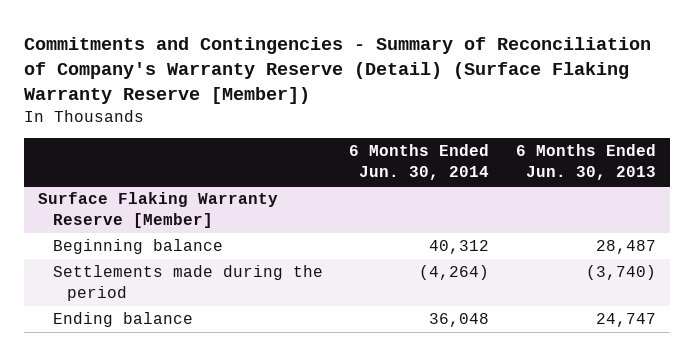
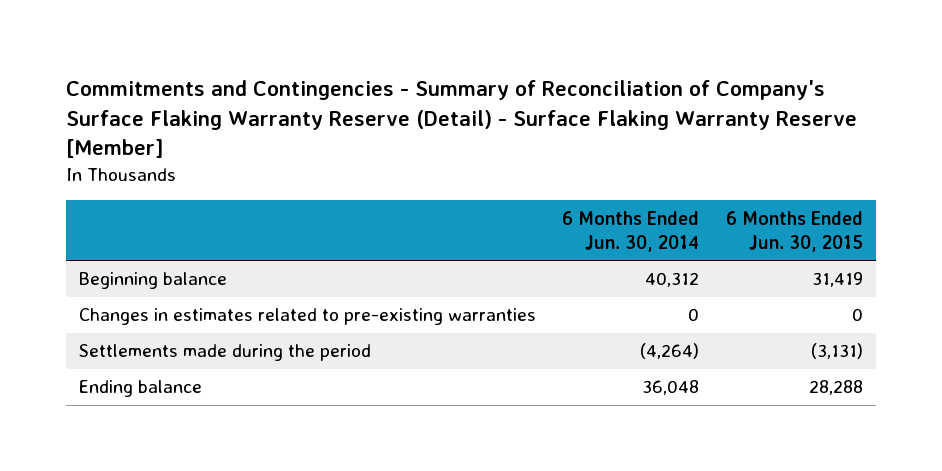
[24,36,652,104] Commitments and Contingencies - Summary of Reconciliation of Company's Warranty Reserve (Detail) (Surface Flaking Warranty Reserve [Member]) -> [66,79,858,159] Commitments and Contingencies - Summary of Reconciliation of Company's Surface Flaking Warranty Reserve (Detail) - Surface Flaking Warranty Reserve [Member]
[516,144,657,181] 6 Months Ended Jun. 30, 2013 -> none
none -> [725,210,863,253] 6 Months Ended Jun. 30, 2015
[37,192,278,229] Surface Flaking Warranty Reserve [Member] -> none
none -> [79,308,537,326] Changes in estimates related to pre-existing warranties

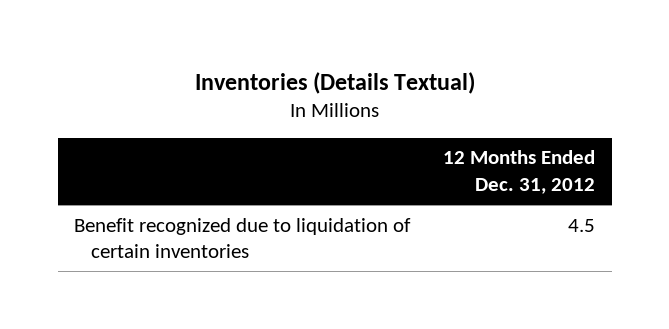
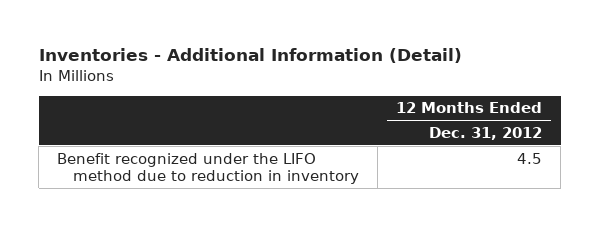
[194,71,475,94] Inventories (Details Textual) -> [38,48,462,64] Inventories - Additional Information (Detail)
[74,217,412,259] Benefit recognized due to liquidation of certain inventories -> [57,152,359,184] Benefit recognized under the LIFO method due to reduction in inventory

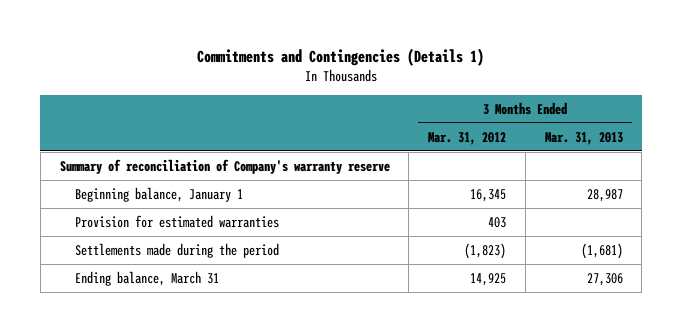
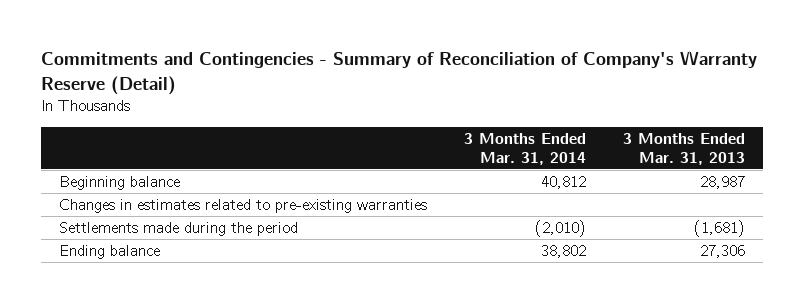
[197,47,485,66] Commitments and Contingencies (Details 1) -> [41,50,758,95] Commitments and Contingencies - Summary of Reconciliation of Company's Warranty Reserve (Detail)
[428,131,507,145] Mar. 31, 2012 -> none
none -> [464,132,587,165] 3 Months Ended Mar. 31, 2014
[59,158,390,174] Summary of reconciliation of Company's warranty reserve -> none
[75,186,244,202] Beginning balance, January 1 -> [59,175,181,190] Beginning balance
[75,214,280,228] Provision for estimated warranties -> [59,198,428,213] Changes in estimates related to pre-existing warranties
[75,270,220,286] Ending balance, March 31 -> [59,244,161,259] Ending balance

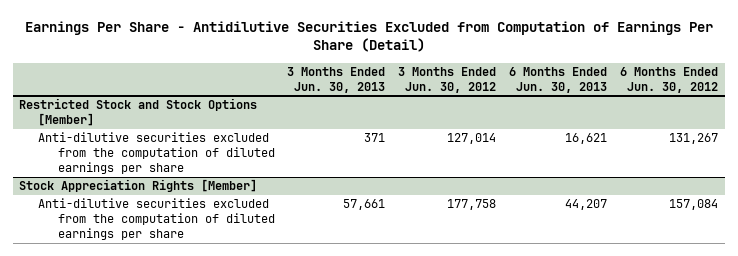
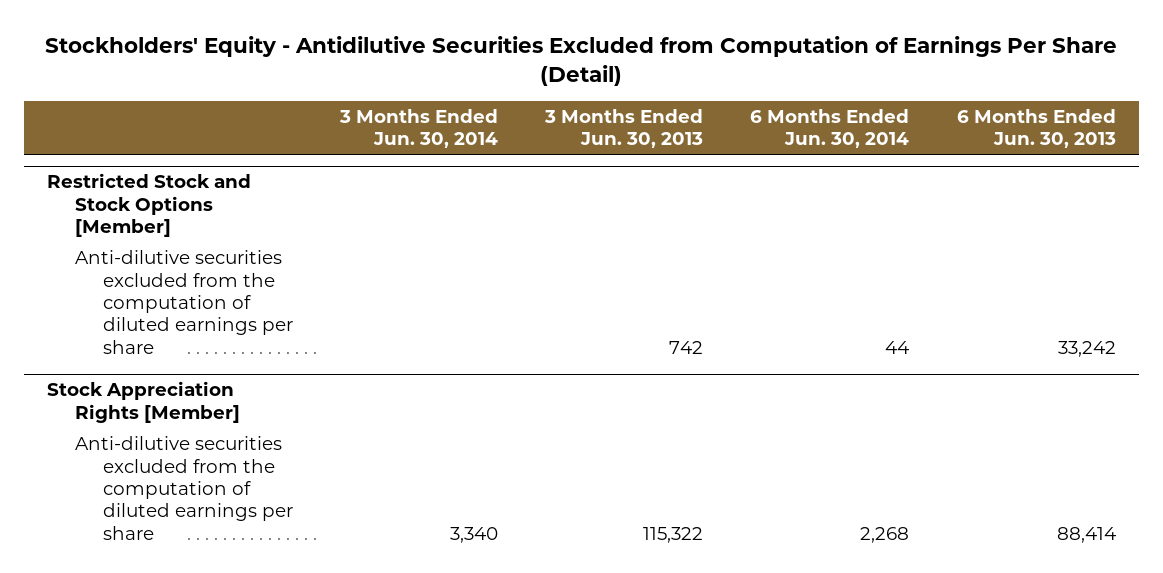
[24,20,713,53] Earnings Per Share - Antidilutive Securities Excluded from Computation of Earnings Per Share (Detail) -> [45,35,1118,86] Stockholders' Equity - Antidilutive Securities Excluded from Computation of Earnings Per Share (Detail)
[398,67,497,93] 3 Months Ended Jun. 30, 2012 -> none
[620,67,719,93] 6 Months Ended Jun. 30, 2012 -> none
none -> [339,108,499,149] 3 Months Ended Jun. 30, 2014
none -> [750,108,910,149] 6 Months Ended Jun. 30, 2014
[364,133,386,143] 371 -> [669,340,704,354] 742
[565,133,608,145] 16,621 -> [1057,340,1116,357] 33,242
[343,199,386,211] 57,661 -> [643,526,704,543] 115,322
[565,199,608,211] 44,207 -> [1056,526,1116,543] 88,414

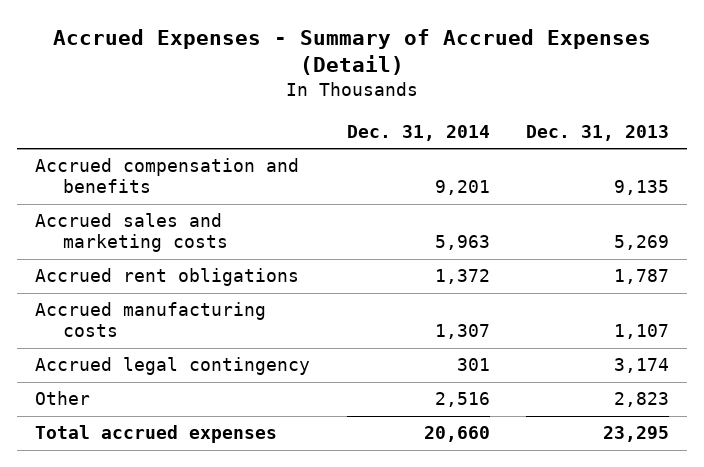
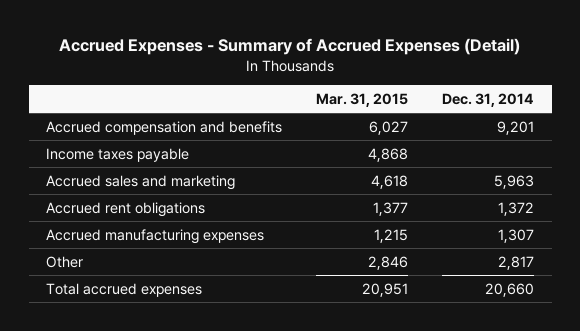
[526,124,670,141] Dec. 31, 2013 -> none
none -> [316,92,409,107] Mar. 31, 2015
none -> [45,147,189,162] Income taxes payable
[35,213,228,253] Accrued sales and marketing costs -> [45,174,235,190] Accrued sales and marketing
[35,357,311,376] Accrued legal contingency -> none
[35,302,267,338] Accrued manufacturing costs -> [45,228,264,244] Accrued manufacturing expenses
[434,392,490,408] 2,516 -> [498,255,535,270] 2,817

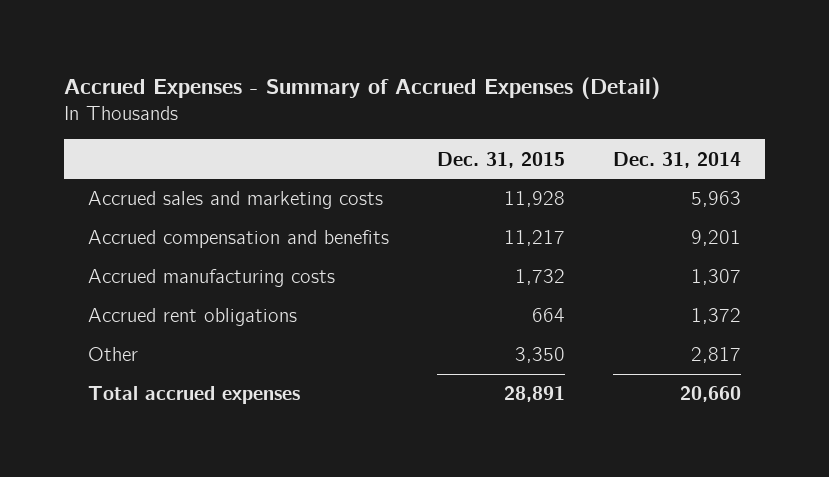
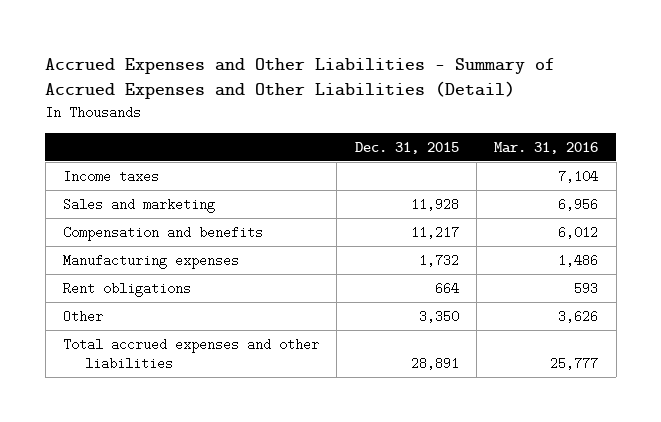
[64,77,661,100] Accrued Expenses - Summary of Accrued Expenses (Detail) -> [45,58,556,100] Accrued Expenses and Other Liabilities - Summary of Accrued Expenses and Other Liabilities (Detail)
[612,151,741,168] Dec. 31, 2014 -> none
none -> [494,141,599,154] Mar. 31, 2016
none -> [62,169,159,183] Income taxes
[88,191,384,210] Accrued sales and marketing costs -> [62,197,215,213] Sales and marketing
[88,230,390,249] Accrued compensation and benefits -> [62,225,263,241] Compensation and benefits
[88,269,336,288] Accrued manufacturing costs -> [62,253,239,269] Manufacturing expenses
[88,308,298,327] Accrued rent obligations -> [62,281,191,297] Rent obligations
[88,386,301,405] Total accrued expenses -> [62,337,319,370] Total accrued expenses and other liabilities

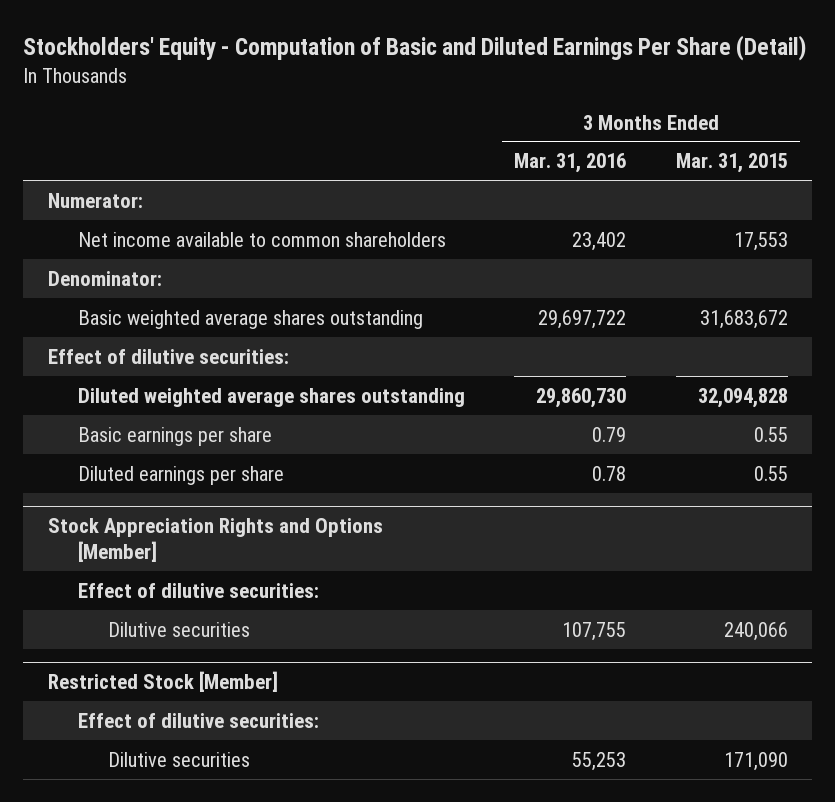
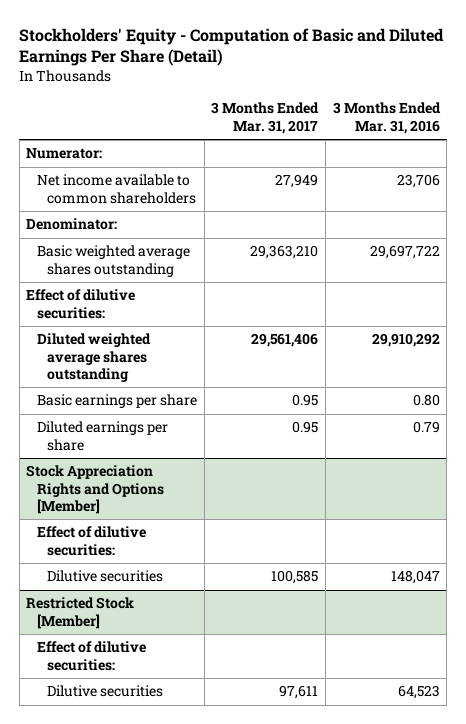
[675,153,788,174] Mar. 31, 2015 -> none
none -> [211,102,320,134] 3 Months Ended Mar. 31, 2017
[572,231,627,251] 23,402 -> [396,174,440,189] 23,706
[536,387,627,408] 29,860,730 -> [371,333,440,348] 29,910,292
[592,426,627,442] 0.79 -> [412,394,440,407] 0.80
[592,465,627,481] 0.78 -> [412,421,440,434] 0.79
[562,621,627,641] 107,755 -> [390,570,440,585] 148,047
[572,751,627,771] 55,253 -> [397,685,440,700] 64,523

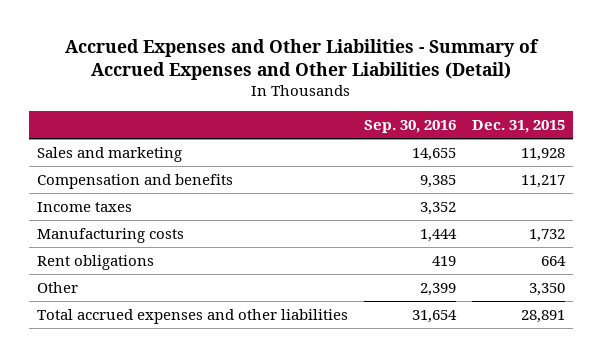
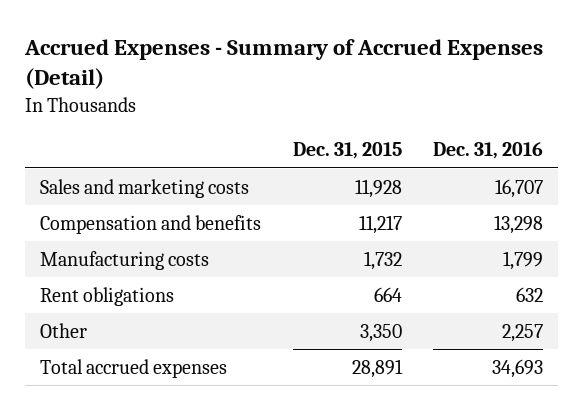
[65,38,540,80] Accrued Expenses and Other Liabilities - Summary of Accrued Expenses and Other Liabilities (Detail) -> [23,39,543,90] Accrued Expenses - Summary of Accrued Expenses (Detail)
[364,120,457,134] Sep. 30, 2016 -> none
none -> [432,142,543,160] Dec. 31, 2016
[37,146,183,162] Sales and marketing -> [40,178,250,198] Sales and marketing costs
[37,201,133,212] Income taxes -> none
[37,308,349,324] Total accrued expenses and other liabilities -> [40,358,228,378] Total accrued expenses

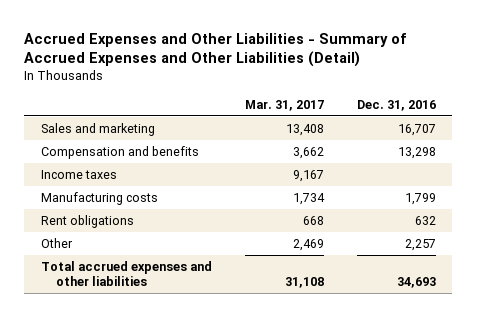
[23,39,543,90] Accrued Expenses - Summary of Accrued Expenses (Detail) -> [24,32,407,68] Accrued Expenses and Other Liabilities - Summary of Accrued Expenses and Other Liabilities (Detail)
[292,142,402,160] Dec. 31, 2015 -> none
none -> [244,99,324,111] Mar. 31, 2017
[40,178,250,198] Sales and marketing costs -> [40,122,155,136] Sales and marketing
none -> [40,169,117,179] Income taxes
[40,358,228,378] Total accrued expenses -> [40,260,212,287] Total accrued expenses and other liabilities

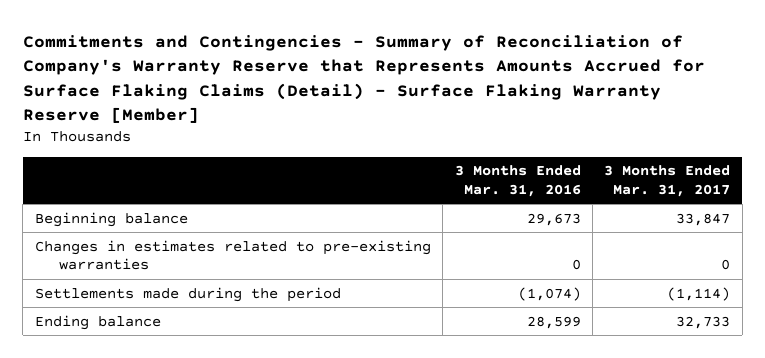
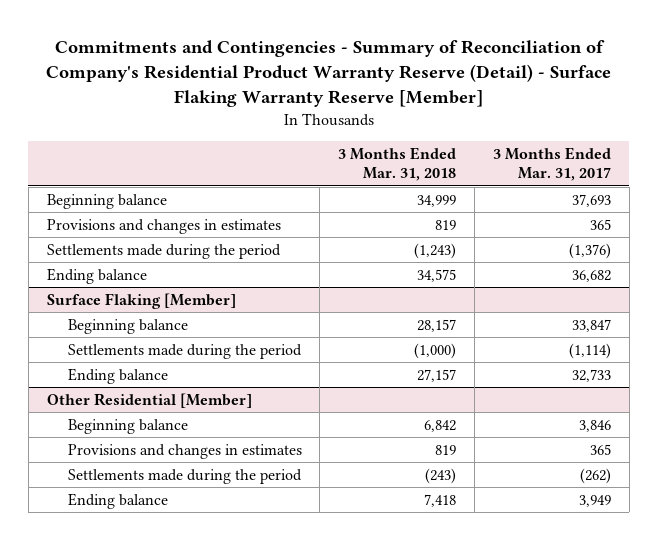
[22,35,705,123] Commitments and Contingencies - Summary of Reconciliation of Company's Warranty Reserve that Represents Amounts Accrued for Surface Flaking Claims (Detail) - Surface Flaking Warranty Reserve [Member] -> [45,40,611,108] Commitments and Contingencies - Summary of Reconciliation of Company's Residential Product Warranty Reserve (Detail) - Surface Flaking Warranty Reserve [Member]
[454,165,581,197] 3 Months Ended Mar. 31, 2016 -> none
none -> [338,146,457,182] 3 Months Ended Mar. 31, 2018
none -> [46,193,167,209] Beginning balance
none -> [46,218,281,234] Provisions and changes in estimates
none -> [46,243,281,259] Settlements made during the period
none -> [46,267,147,284] Ending balance
none -> [46,292,236,309] Surface Flaking [Member]
[34,239,431,271] Changes in estimates related to pre-existing warranties -> none
none -> [46,392,252,408] Other Residential [Member]
none -> [67,418,188,434] Beginning balance
none -> [67,443,302,459] Provisions and changes in estimates
none -> [67,468,302,484] Settlements made during the period
none -> [67,492,168,509] Ending balance

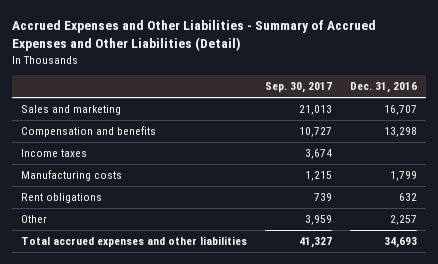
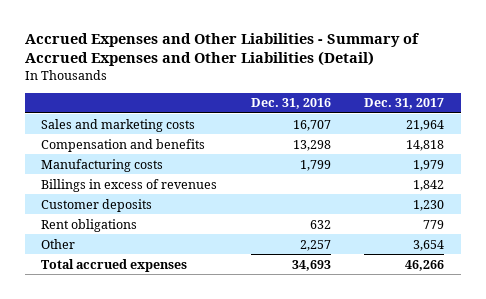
[264,82,332,94] Sep. 30, 2017 -> none
none -> [364,98,445,110] Dec. 31, 2017
[21,105,122,116] Sales and marketing -> [41,118,196,132] Sales and marketing costs
[21,149,88,158] Income taxes -> none
none -> [41,178,218,192] Billings in excess of revenues
none -> [41,198,153,212] Customer deposits
[21,236,248,248] Total accrued expenses and other liabilities -> [41,258,188,272] Total accrued expenses

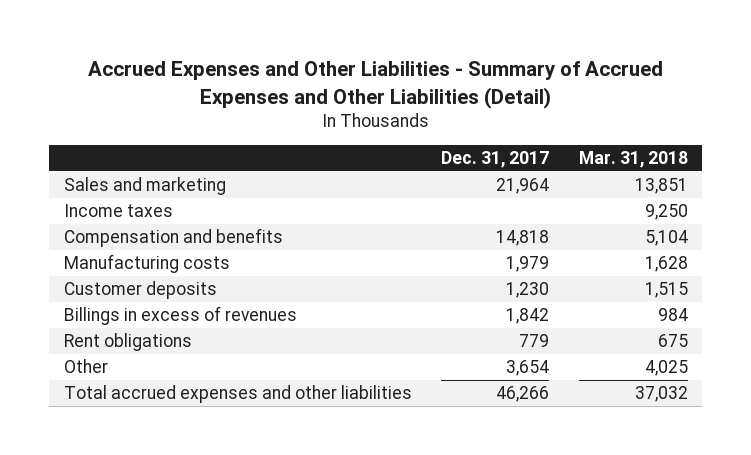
[250,98,331,110] Dec. 31, 2016 -> none
none -> [578,151,688,169] Mar. 31, 2018
[41,118,196,132] Sales and marketing costs -> [63,177,226,196] Sales and marketing
none -> [63,204,173,218] Income taxes
[41,178,218,192] Billings in excess of revenues -> [63,306,297,326] Billings in excess of revenues
[41,258,188,272] Total accrued expenses -> [63,385,412,404] Total accrued expenses and other liabilities

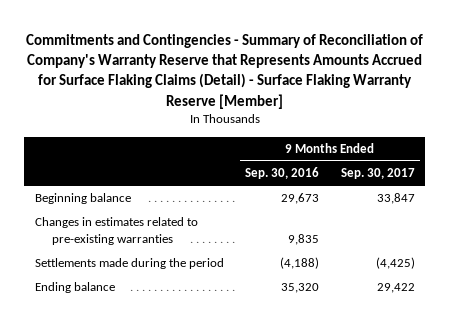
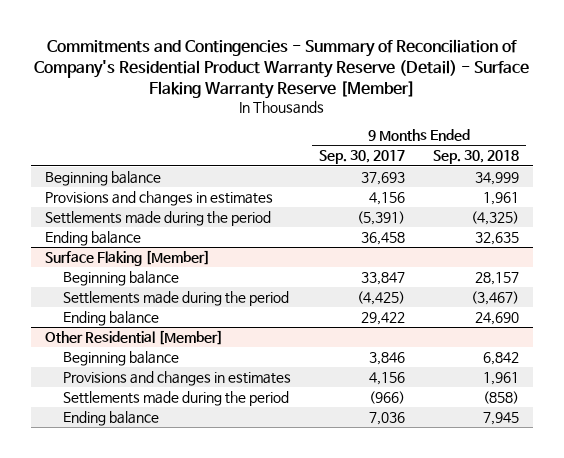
[25,33,423,109] Commitments and Contingencies - Summary of Reconciliation of Company's Warranty Reserve that Represents Amounts Accrued for Surface Flaking Claims (Detail) - Surface Flaking Warranty Reserve [Member] -> [34,38,530,99] Commitments and Contingencies - Summary of Reconciliation of Company's Residential Product Warranty Reserve (Detail) - Surface Flaking Warranty Reserve [Member]
[245,167,320,180] Sep. 30, 2016 -> none
none -> [432,150,519,165] Sep. 30, 2018
none -> [45,170,162,186] Beginning balance
none -> [45,190,274,206] Provisions and changes in estimates
none -> [45,210,272,226] Settlements made during the period
none -> [45,230,142,246] Ending balance
none -> [45,249,211,266] Surface Flaking [Member]
[34,217,198,245] Changes in estimates related to pre-existing warranties -> none
none -> [45,329,224,345] Other Residential [Member]
none -> [62,350,179,366] Beginning balance
none -> [62,370,291,386] Provisions and changes in estimates
none -> [62,390,289,406] Settlements made during the period
none -> [62,410,159,426] Ending balance

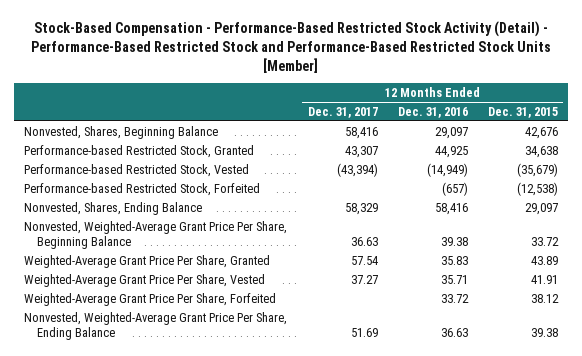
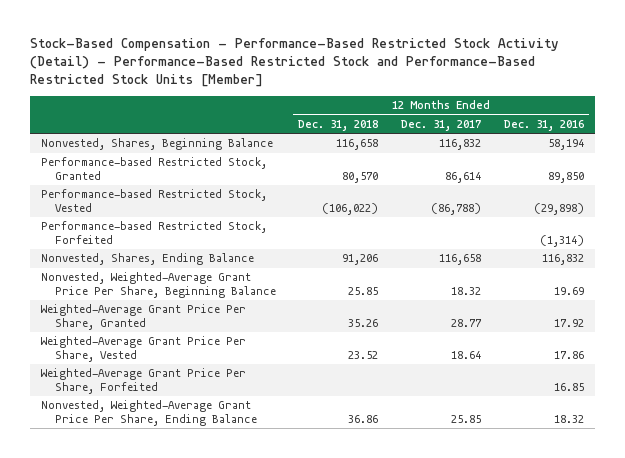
[488,106,559,118] Dec. 31, 2015 -> none
none -> [298,119,379,131] Dec. 31, 2018
[344,126,378,139] 58,416 -> [438,139,481,151] 116,832
[434,126,468,139] 29,097 -> [547,139,584,151] 58,194
[344,145,378,158] 43,307 -> [444,171,481,183] 86,614
[434,145,468,158] 44,925 -> [547,171,584,183] 89,850
[336,162,378,177] (43,394) -> [430,202,481,215] (86,788)
[426,162,468,177] (14,949) -> [533,202,584,215] (29,898)
[441,181,468,196] (657) -> [539,234,584,247] (1,314)
[344,202,378,215] 58,329 -> [438,254,481,266] 116,658
[434,202,468,215] 58,416 -> [541,254,584,266] 116,832
[350,236,378,246] 36.63 -> [450,286,481,295] 18.32
[440,236,468,246] 39.38 -> [553,286,584,295] 19.69
[350,255,378,265] 57.54 -> [450,318,482,327] 28.77
[440,255,468,265] 35.83 -> [553,318,584,327] 17.92
[350,274,378,284] 37.27 -> [450,350,481,359] 18.64
[440,274,468,284] 35.71 -> [553,350,584,359] 17.86
[440,293,469,303] 33.72 -> [553,382,584,391] 16.85
[350,327,378,337] 51.69 -> [450,414,481,423] 25.85
[440,327,468,337] 36.63 -> [553,414,584,423] 18.32

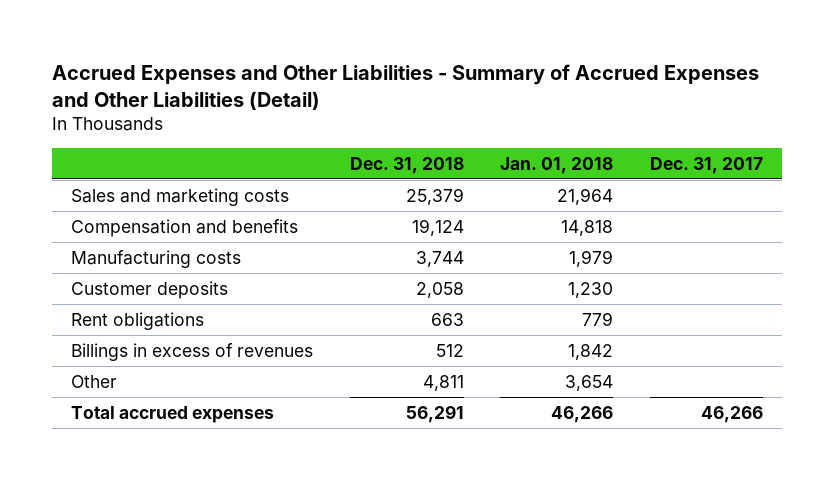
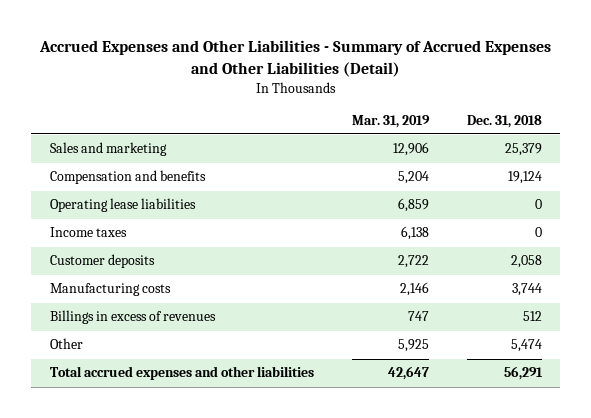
[500,156,614,174] Jan. 01, 2018 -> none
[650,156,764,174] Dec. 31, 2017 -> none
none -> [351,114,430,128] Mar. 31, 2019
[70,187,289,206] Sales and marketing costs -> [49,142,167,157] Sales and marketing
none -> [49,198,196,213] Operating lease liabilities
none -> [49,227,127,238] Income taxes
[70,311,204,330] Rent obligations -> none
[70,249,241,268] Manufacturing costs -> [49,283,171,297] Manufacturing costs
[422,374,464,391] 4,811 -> [510,339,542,353] 5,474
[70,405,274,423] Total accrued expenses -> [49,366,314,381] Total accrued expenses and other liabilities

